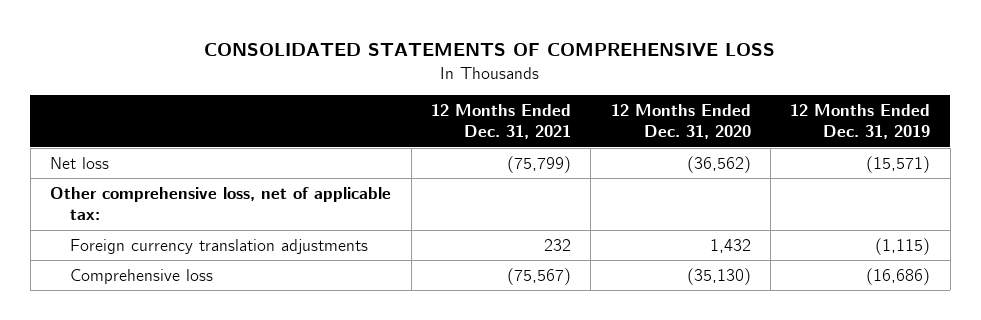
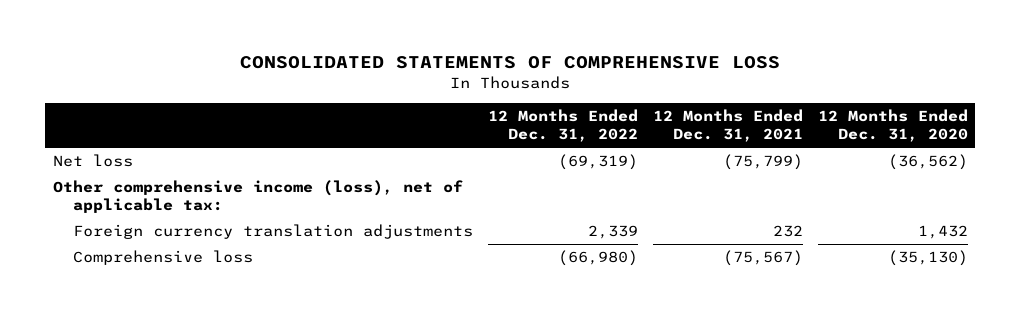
[790,104,931,140] 12 Months Ended Dec. 31, 2019 -> none
none -> [487,109,638,143] 12 Months Ended Dec. 31, 2022
[50,186,392,221] Other comprehensive loss, net of applicable tax: -> [52,180,463,214] Other comprehensive income (loss), net of applicable tax:

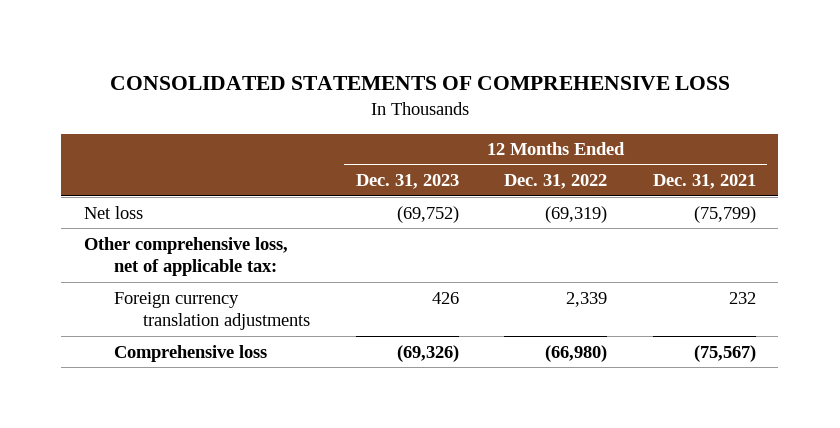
[817,109,968,143] 12 Months Ended Dec. 31, 2020 -> none
none -> [355,174,459,190] Dec. 31, 2023
[52,180,463,214] Other comprehensive income (loss), net of applicable tax: -> [83,236,288,277] Other comprehensive loss, net of applicable tax:

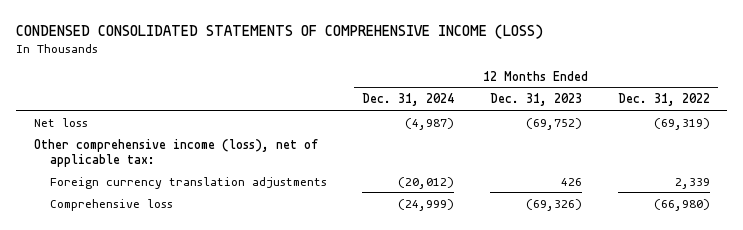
[109,76,730,91] CONSOLIDATED STATEMENTS OF COMPREHENSIVE LOSS -> [16,23,544,39] CONDENSED CONSOLIDATED STATEMENTS OF COMPREHENSIVE INCOME (LOSS)
[652,174,756,190] Dec. 31, 2021 -> none
none -> [362,93,455,107] Dec. 31, 2024
[83,236,288,277] Other comprehensive loss, net of applicable tax: -> [33,138,318,167] Other comprehensive income (loss), net of applicable tax:

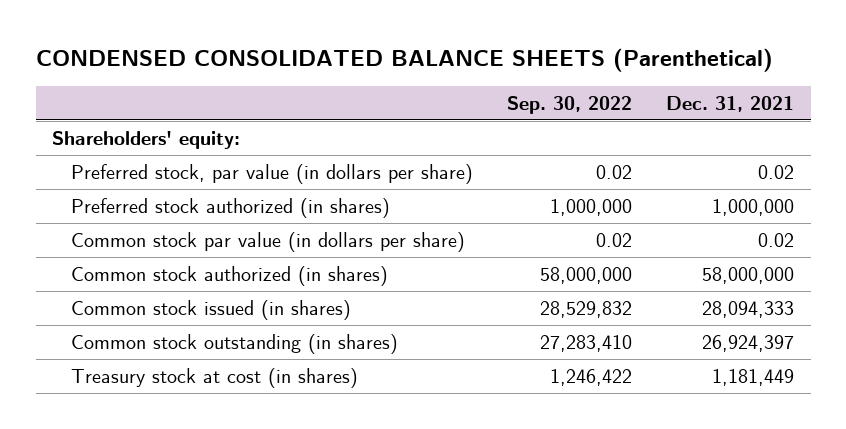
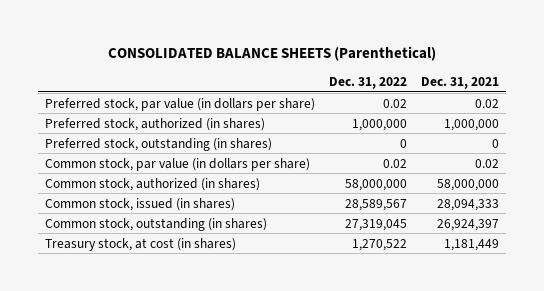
[35,48,773,73] CONDENSED CONSOLIDATED BALANCE SHEETS (Parenthetical) -> [107,46,436,62] CONSOLIDATED BALANCE SHEETS (Parenthetical)
[506,95,632,114] Sep. 30, 2022 -> none
none -> [328,77,407,90] Dec. 31, 2022
[52,130,241,149] Shareholders' equity: -> none
[71,197,391,218] Preferred stock authorized (in shares) -> [44,117,265,131] Preferred stock, authorized (in shares)
none -> [44,137,272,151] Preferred stock, outstanding (in shares)
[71,231,466,252] Common stock par value (in dollars per share) -> [44,157,310,171] Common stock, par value (in dollars per share)
[71,265,389,286] Common stock authorized (in shares) -> [44,177,260,191] Common stock, authorized (in shares)
[71,299,352,320] Common stock issued (in shares) -> [44,197,235,211] Common stock, issued (in shares)
[71,333,399,354] Common stock outstanding (in shares) -> [44,217,267,231] Common stock, outstanding (in shares)
[71,367,359,388] Treasury stock at cost (in shares) -> [44,237,236,251] Treasury stock, at cost (in shares)

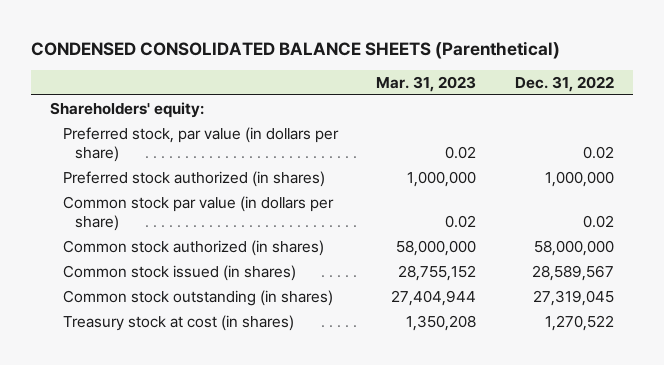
[107,46,436,62] CONSOLIDATED BALANCE SHEETS (Parenthetical) -> [31,40,561,59] CONDENSED CONSOLIDATED BALANCE SHEETS (Parenthetical)
[420,77,499,90] Dec. 31, 2021 -> none
none -> [376,75,477,92] Mar. 31, 2023
none -> [50,101,205,118] Shareholders' equity:
[44,137,272,151] Preferred stock, outstanding (in shares) -> none
[44,117,265,131] Preferred stock, authorized (in shares) -> [62,170,325,187] Preferred stock authorized (in shares)
[44,157,310,171] Common stock, par value (in dollars per share) -> [62,195,334,231] Common stock par value (in dollars per share)
[44,177,260,191] Common stock, authorized (in shares) -> [62,239,324,256] Common stock authorized (in shares)
[44,197,235,211] Common stock, issued (in shares) -> [62,264,296,281] Common stock issued (in shares)
[44,217,267,231] Common stock, outstanding (in shares) -> [62,289,333,306] Common stock outstanding (in shares)
[44,237,236,251] Treasury stock, at cost (in shares) -> [62,314,294,331] Treasury stock at cost (in shares)

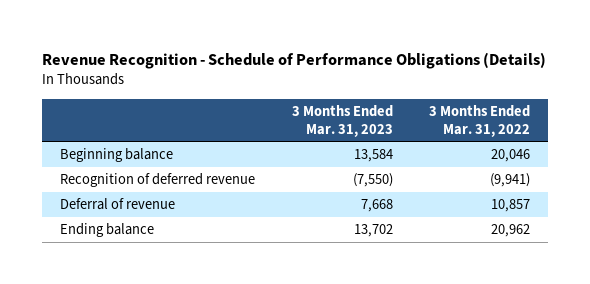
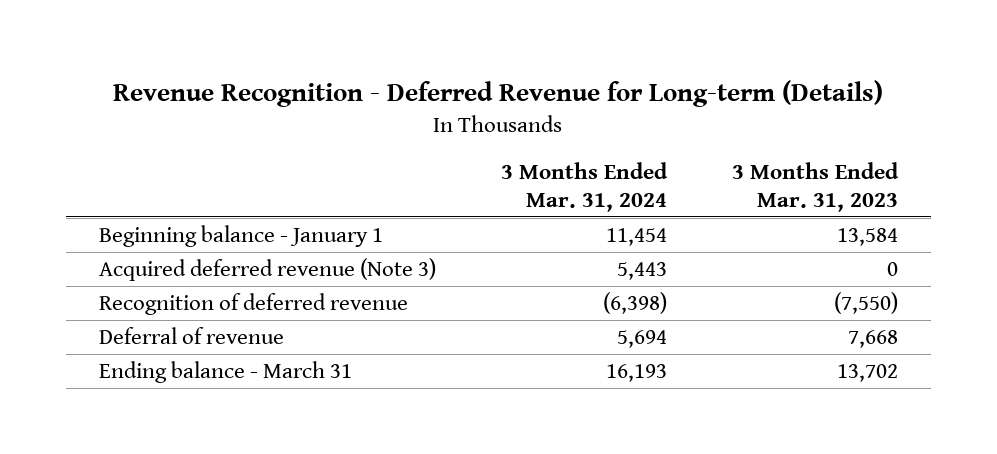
[42,51,547,69] Revenue Recognition - Schedule of Performance Obligations (Details) -> [113,80,884,108] Revenue Recognition - Deferred Revenue for Long-term (Details)
[429,105,531,137] 3 Months Ended Mar. 31, 2022 -> none
none -> [500,162,668,212] 3 Months Ended Mar. 31, 2024
[60,148,174,163] Beginning balance -> [98,225,383,248] Beginning balance - January 1
none -> [98,258,436,282] Acquired deferred revenue (Note 3)
[60,223,155,238] Ending balance -> [98,361,352,384] Ending balance - March 31

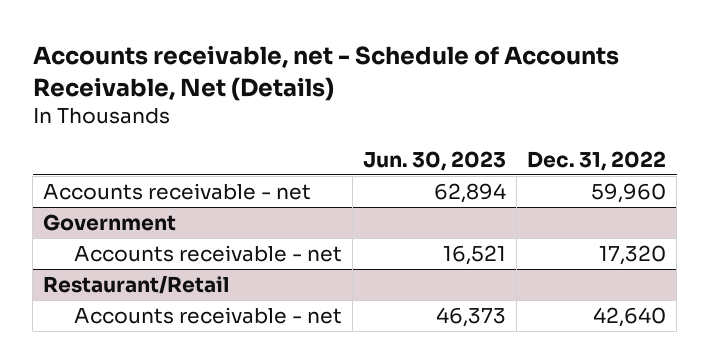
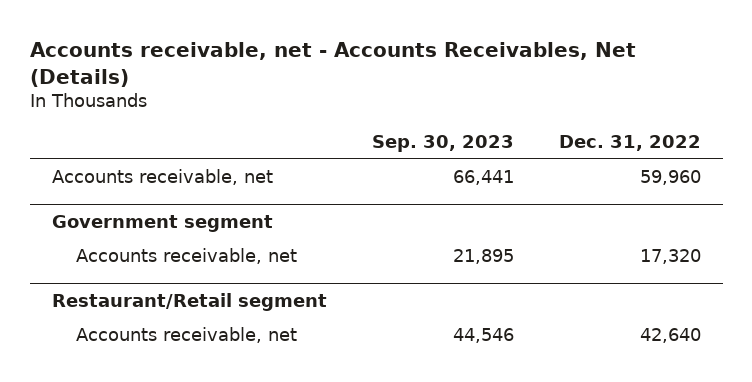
[32,45,619,101] Accounts receivable, net - Schedule of Accounts Receivable, Net (Details) -> [29,41,636,87] Accounts receivable, net - Accounts Receivables, Net (Details)
[363,150,507,171] Jun. 30, 2023 -> none
none -> [371,135,514,153] Sep. 30, 2023
[43,183,312,201] Accounts receivable - net -> [51,169,273,186] Accounts receivable, net
[43,214,177,232] Government -> [51,215,273,233] Government segment
[74,245,343,263] Accounts receivable - net -> [75,248,297,265] Accounts receivable, net
[43,276,230,295] Restaurant/Retail -> [51,293,327,312] Restaurant/Retail segment
[74,307,343,325] Accounts receivable - net -> [75,327,297,344] Accounts receivable, net

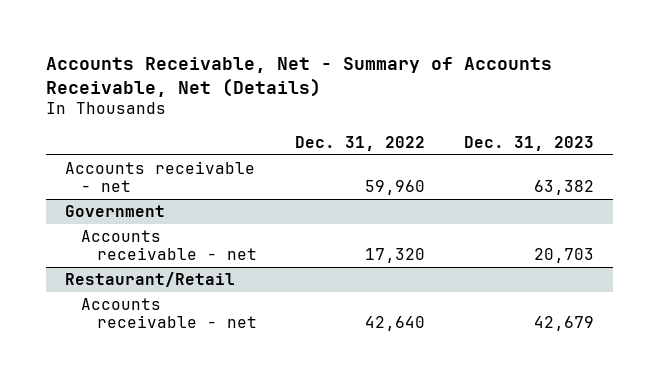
[29,41,636,87] Accounts receivable, net - Accounts Receivables, Net (Details) -> [46,57,553,97] Accounts Receivable, Net - Summary of Accounts Receivable, Net (Details)
[371,135,514,153] Sep. 30, 2023 -> none
none -> [463,135,594,151] Dec. 31, 2023
[51,169,273,186] Accounts receivable, net -> [65,161,256,193] Accounts receivable - net
[51,215,273,233] Government segment -> [65,205,166,218] Government
[75,248,297,265] Accounts receivable, net -> [81,230,258,261] Accounts receivable - net
[51,293,327,312] Restaurant/Retail segment -> [65,272,236,288] Restaurant/Retail
[75,327,297,344] Accounts receivable, net -> [81,298,258,329] Accounts receivable - net

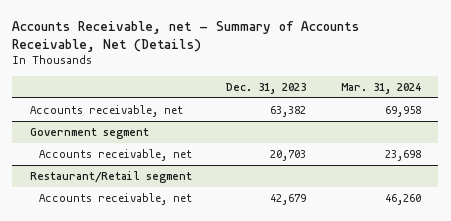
[46,57,553,97] Accounts Receivable, Net - Summary of Accounts Receivable, Net (Details) -> [12,20,360,52] Accounts Receivable, net - Summary of Accounts Receivable, Net (Details)
[295,135,426,151] Dec. 31, 2022 -> none
none -> [340,82,421,94] Mar. 31, 2024
[65,161,256,193] Accounts receivable - net -> [29,104,183,117] Accounts receivable, net
[65,205,166,218] Government -> [29,127,149,139] Government segment
[81,230,258,261] Accounts receivable - net -> [38,148,192,161] Accounts receivable, net
[65,272,236,288] Restaurant/Retail -> [29,170,192,183] Restaurant/Retail segment
[81,298,258,329] Accounts receivable - net -> [38,192,192,205] Accounts receivable, net

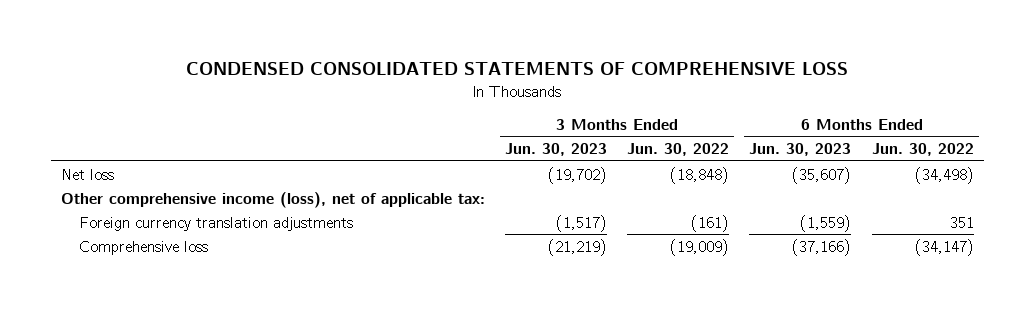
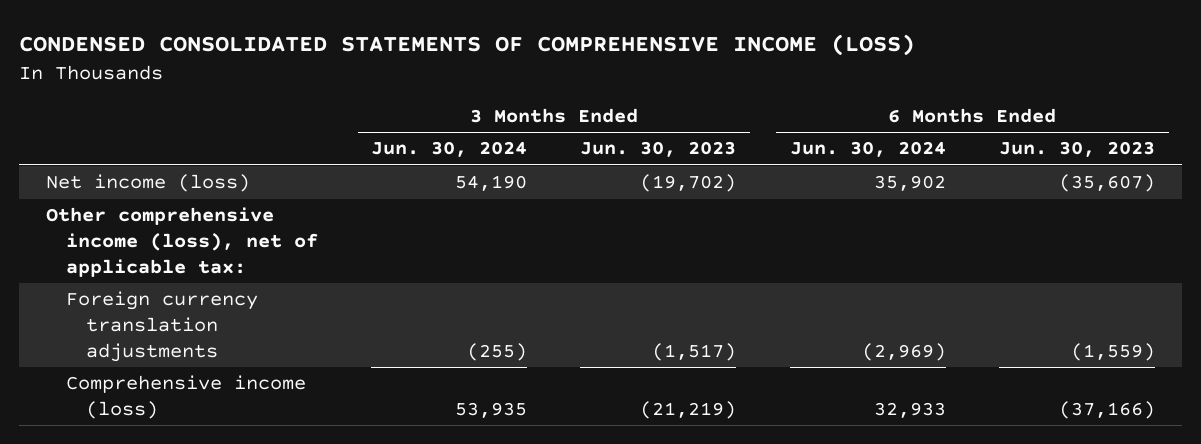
[186,62,849,76] CONDENSED CONSOLIDATED STATEMENTS OF COMPREHENSIVE LOSS -> [18,34,915,57] CONDENSED CONSOLIDATED STATEMENTS OF COMPREHENSIVE INCOME (LOSS)
[627,143,730,157] Jun. 30, 2022 -> none
[871,143,974,157] Jun. 30, 2022 -> none
none -> [371,141,528,158] Jun. 30, 2024
none -> [789,141,946,158] Jun. 30, 2024
[60,168,114,180] Net loss -> [45,174,250,193] Net income (loss)
[78,240,208,255] Comprehensive loss -> [65,375,306,420] Comprehensive income (loss)

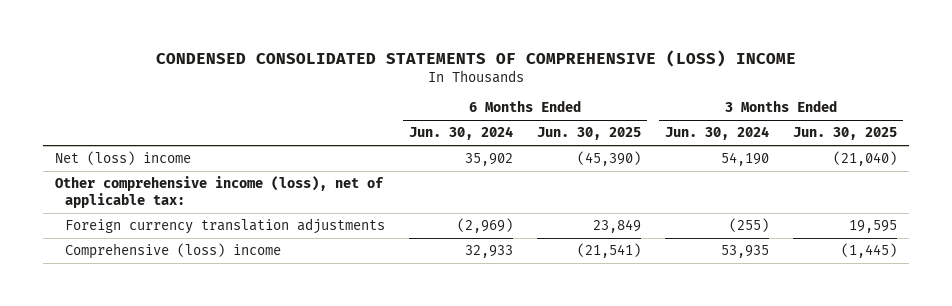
[18,34,915,57] CONDENSED CONSOLIDATED STATEMENTS OF COMPREHENSIVE INCOME (LOSS) -> [155,49,796,67] CONDENSED CONSOLIDATED STATEMENTS OF COMPREHENSIVE (LOSS) INCOME
[580,141,737,158] Jun. 30, 2023 -> none
[999,141,1156,158] Jun. 30, 2023 -> none
none -> [536,127,641,141] Jun. 30, 2025
none -> [792,127,897,141] Jun. 30, 2025
[45,174,250,193] Net income (loss) -> [55,151,192,166] Net (loss) income
[65,375,306,420] Comprehensive income (loss) -> [65,243,282,260] Comprehensive (loss) income

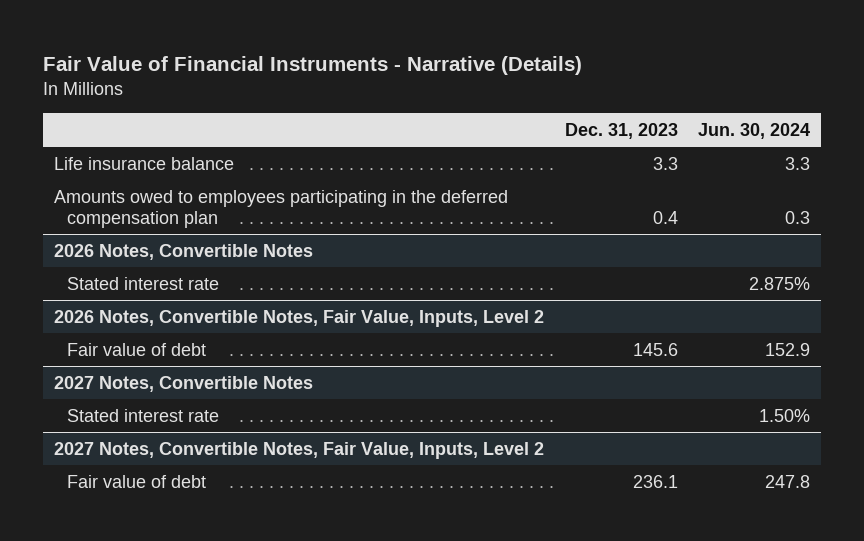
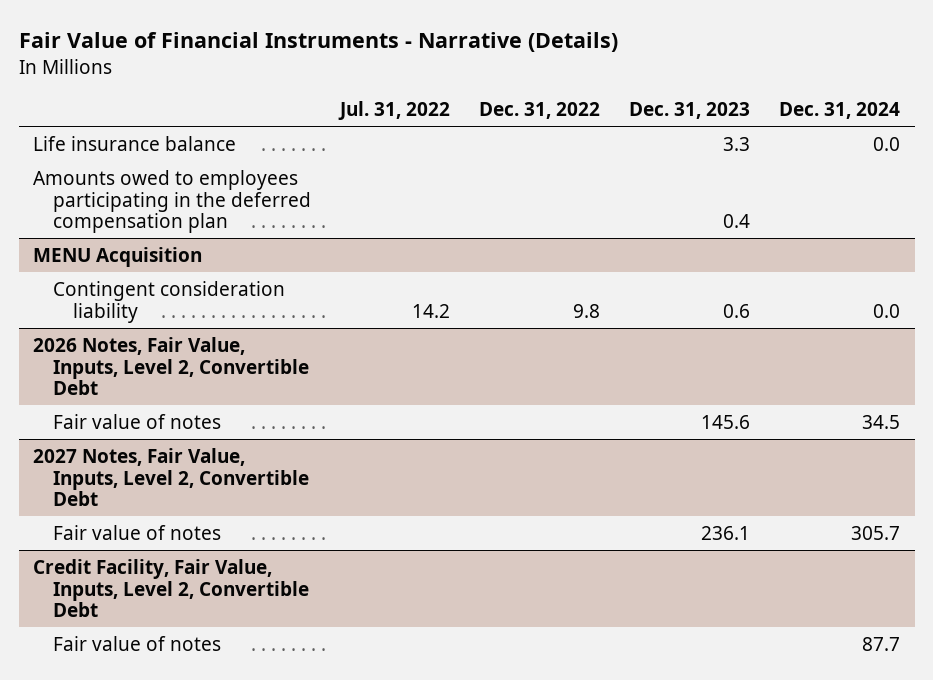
[698,122,811,139] Jun. 30, 2024 -> none
none -> [338,101,451,121] Jul. 31, 2022
none -> [479,102,601,120] Dec. 31, 2022
none -> [779,102,901,120] Dec. 31, 2024
[53,243,313,260] 2026 Notes, Convertible Notes -> none
[66,276,219,290] Stated interest rate -> none
[53,375,313,392] 2027 Notes, Convertible Notes -> none
[66,408,219,422] Stated interest rate -> none
none -> [33,246,203,267] MENU Acquisition
none -> [53,280,286,323] Contingent consideration liability
[53,309,544,327] 2026 Notes, Convertible Notes, Fair Value, Inputs, Level 2 -> [33,336,310,396] 2026 Notes, Fair Value, Inputs, Level 2, Convertible Debt
[66,342,206,356] Fair value of debt -> [53,413,222,429] Fair value of notes
[53,441,544,459] 2027 Notes, Convertible Notes, Fair Value, Inputs, Level 2 -> [33,447,310,507] 2027 Notes, Fair Value, Inputs, Level 2, Convertible Debt
[66,474,206,488] Fair value of debt -> [53,524,222,540] Fair value of notes
none -> [33,558,310,618] Credit Facility, Fair Value, Inputs, Level 2, Convertible Debt
none -> [53,635,222,651] Fair value of notes

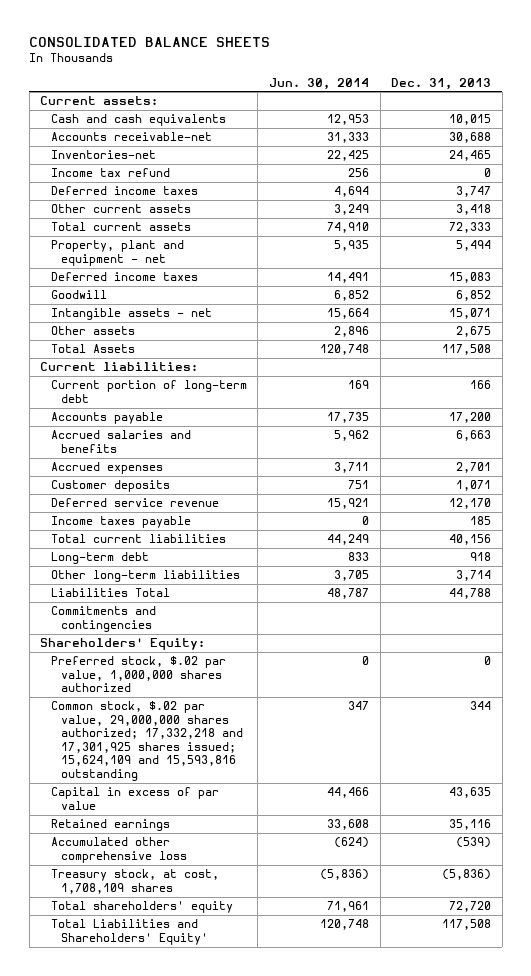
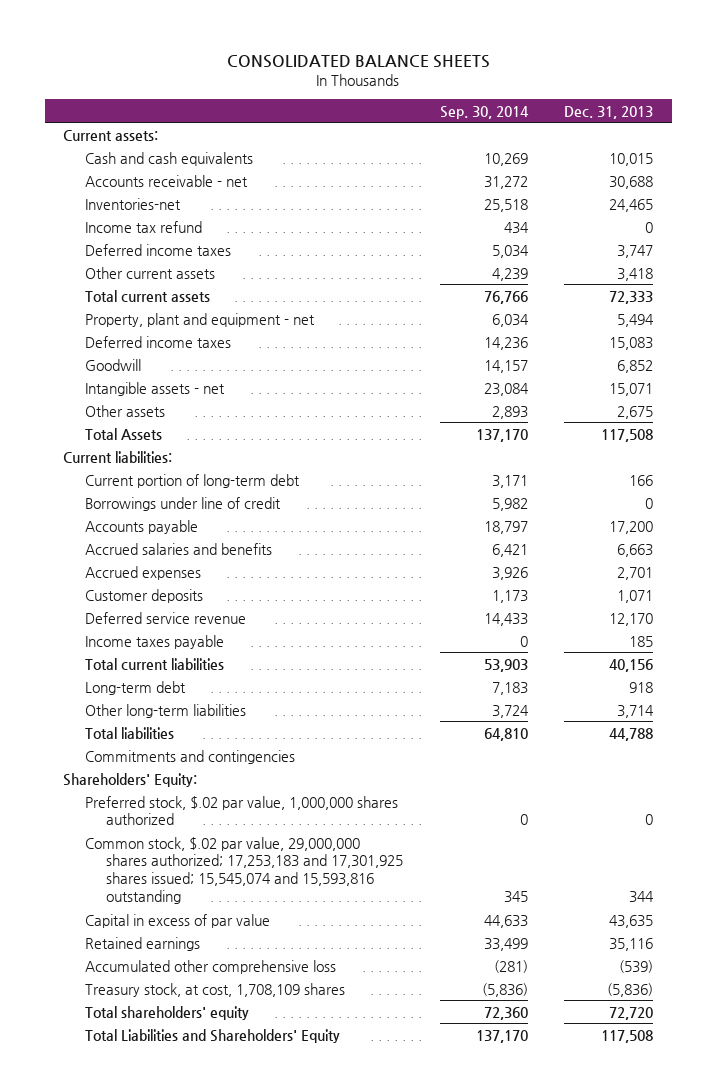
[268,77,369,90] Jun. 30, 2014 -> none
none -> [439,105,529,119] Sep. 30, 2014
[50,132,212,142] Accounts receivable-net -> [84,174,248,187] Accounts receivable - net
none -> [84,496,281,511] Borrowings under line of credit
[50,588,170,598] Liabilities Total -> [84,726,174,739] Total liabilities
[50,701,244,781] Common stock, $.02 par value, 29,000,000 shares authorized; 17,332,218 and 17,301,925 shares issued; 15,624,109 and 15,593,816 outstanding -> [84,836,404,904] Common stock, $.02 par value, 29,000,000 shares authorized; 17,253,183 and 17,301,925 shares issued; 15,545,074 and 15,593,816 outstanding
[50,919,209,945] Total Liabilities and Shareholders' Equity' -> [84,1028,340,1043] Total Liabilities and Shareholders' Equity

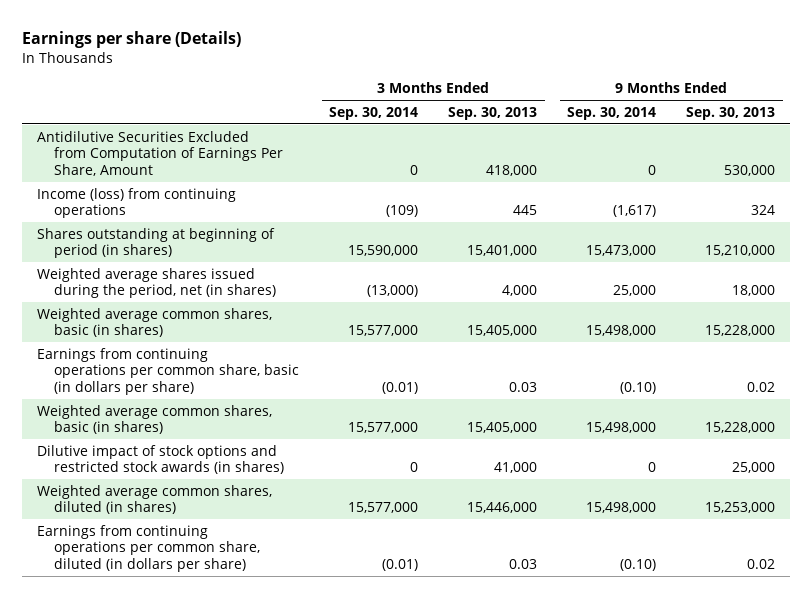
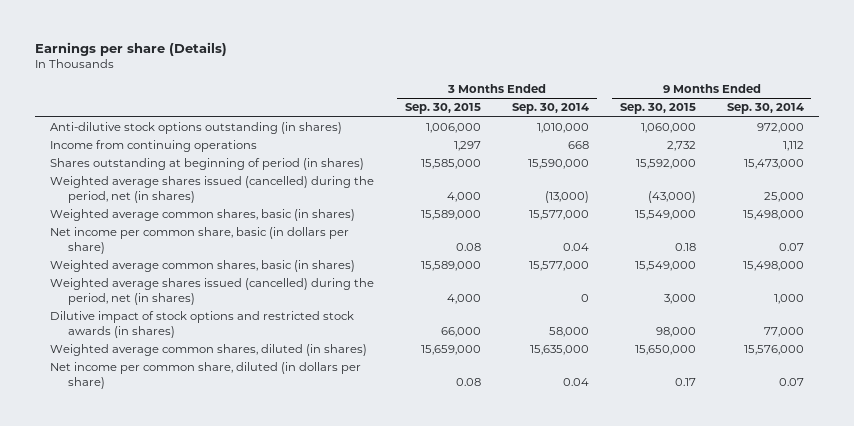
[448,106,538,120] Sep. 30, 2013 -> none
[686,106,776,120] Sep. 30, 2013 -> none
none -> [405,103,482,115] Sep. 30, 2015
none -> [619,103,696,115] Sep. 30, 2015
[36,130,284,176] Antidilutive Securities Excluded from Computation of Earnings Per Share, Amount -> none
none -> [50,122,343,135] Anti-dilutive stock options outstanding (in shares)
[36,187,236,219] Income (loss) from continuing operations -> [50,140,258,153] Income from continuing operations
[386,205,419,218] (109) -> [568,141,590,150] 668
[613,205,657,218] (1,617) -> [782,141,804,152] 1,112
[36,267,277,299] Weighted average shares issued during the period, net (in shares) -> [50,176,375,203] Weighted average shares issued (cancelled) during the period, net (in shares)
[36,347,300,395] Earnings from continuing operations per common share, basic (in dollars per share) -> [50,227,350,254] Net income per common share, basic (in dollars per share)
[382,381,419,394] (0.01) -> [563,242,590,251] 0.04
[620,381,657,394] (0.10) -> [778,242,804,251] 0.07
none -> [50,278,375,305] Weighted average shares issued (cancelled) during the period, net (in shares)
[410,462,419,473] 0 -> [549,326,590,337] 58,000
[648,462,657,473] 0 -> [763,326,804,337] 77,000
[348,502,419,514] 15,577,000 -> [530,345,590,356] 15,635,000
[586,502,657,514] 15,498,000 -> [743,345,804,356] 15,576,000
[36,524,261,572] Earnings from continuing operations per common share, diluted (in dollars per share) -> [50,362,362,389] Net income per common share, diluted (in dollars per share)
[382,558,419,571] (0.01) -> [563,377,590,386] 0.04
[620,558,657,571] (0.10) -> [778,377,804,386] 0.07

